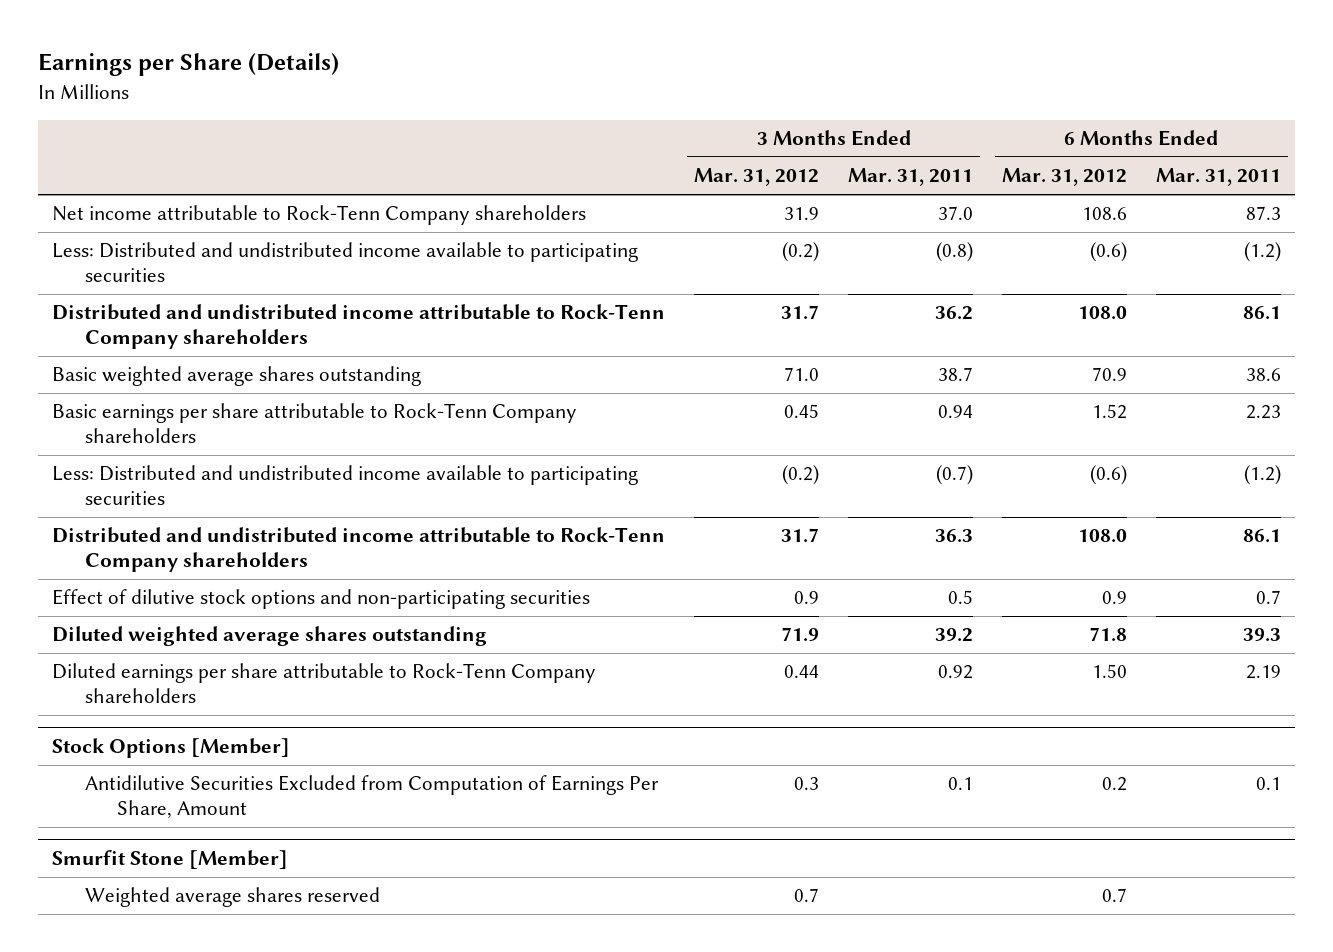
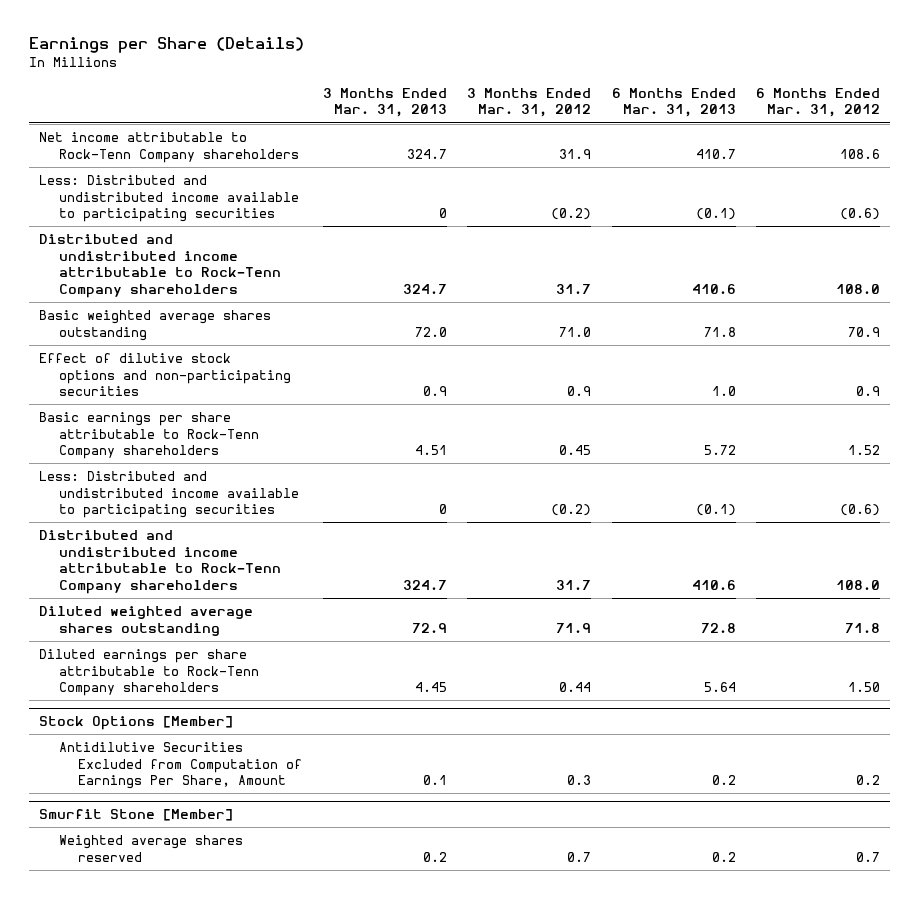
[847,168,973,187] Mar. 31, 2011 -> none
[1155,168,1281,187] Mar. 31, 2011 -> none
none -> [322,87,447,118] 3 Months Ended Mar. 31, 2013
none -> [611,87,736,118] 6 Months Ended Mar. 31, 2013
[52,589,591,610] Effect of dilutive stock options and non-participating securities -> [39,353,291,397] Effect of dilutive stock options and non-participating securities

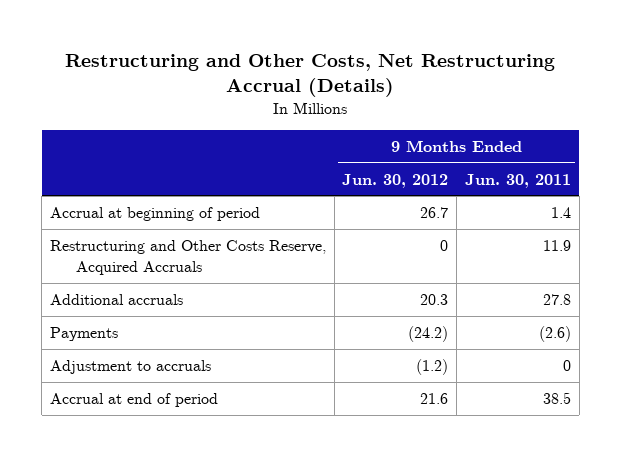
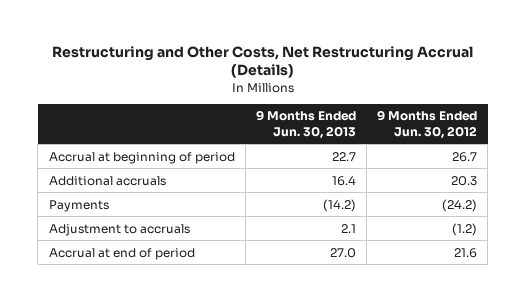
[464,173,571,188] Jun. 30, 2011 -> none
none -> [255,110,356,139] 9 Months Ended Jun. 30, 2013
[49,239,326,275] Restructuring and Other Costs Reserve, Acquired Accruals -> none

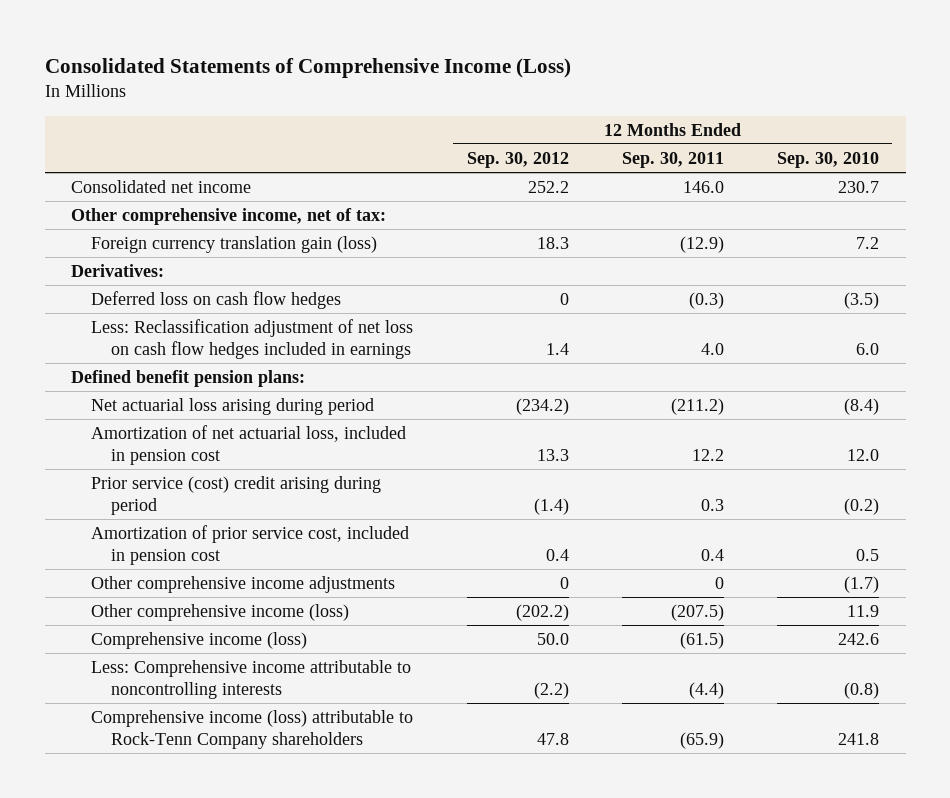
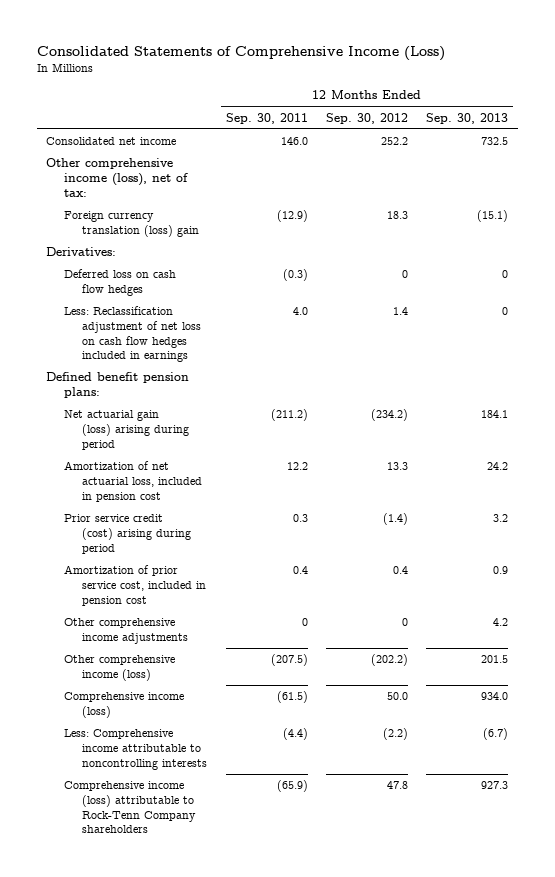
[776,151,879,168] Sep. 30, 2010 -> none
none -> [426,112,509,124] Sep. 30, 2013
[71,208,387,226] Other comprehensive income, net of tax: -> [46,158,189,197] Other comprehensive income (loss), net of tax:
[91,236,378,254] Foreign currency translation gain (loss) -> [64,211,200,237] Foreign currency translation (loss) gain
[91,398,375,416] Net actuarial loss arising during period -> [64,410,190,450] Net actuarial gain (loss) arising during period
[91,476,382,516] Prior service (cost) credit arising during period -> [64,514,192,554] Prior service credit (cost) arising during period

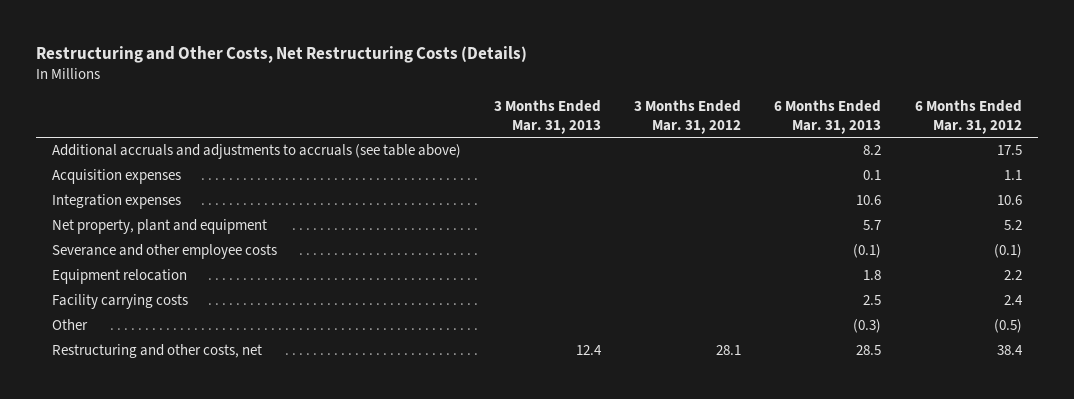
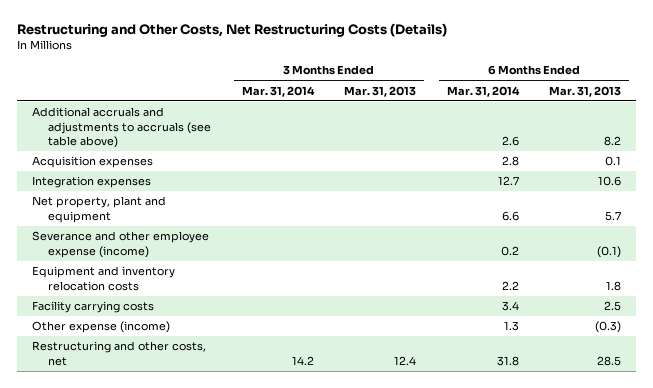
[634,100,742,134] 3 Months Ended Mar. 31, 2012 -> none
[914,100,1022,134] 6 Months Ended Mar. 31, 2012 -> none
none -> [241,85,315,97] Mar. 31, 2014
none -> [446,85,520,97] Mar. 31, 2014
[52,269,188,285] Equipment relocation -> none
[52,244,278,260] Severance and other employee costs -> [31,231,209,258] Severance and other employee expense (income)
none -> [31,266,175,291] Equipment and inventory relocation costs
[52,319,89,331] Other -> [31,321,170,334] Other expense (income)

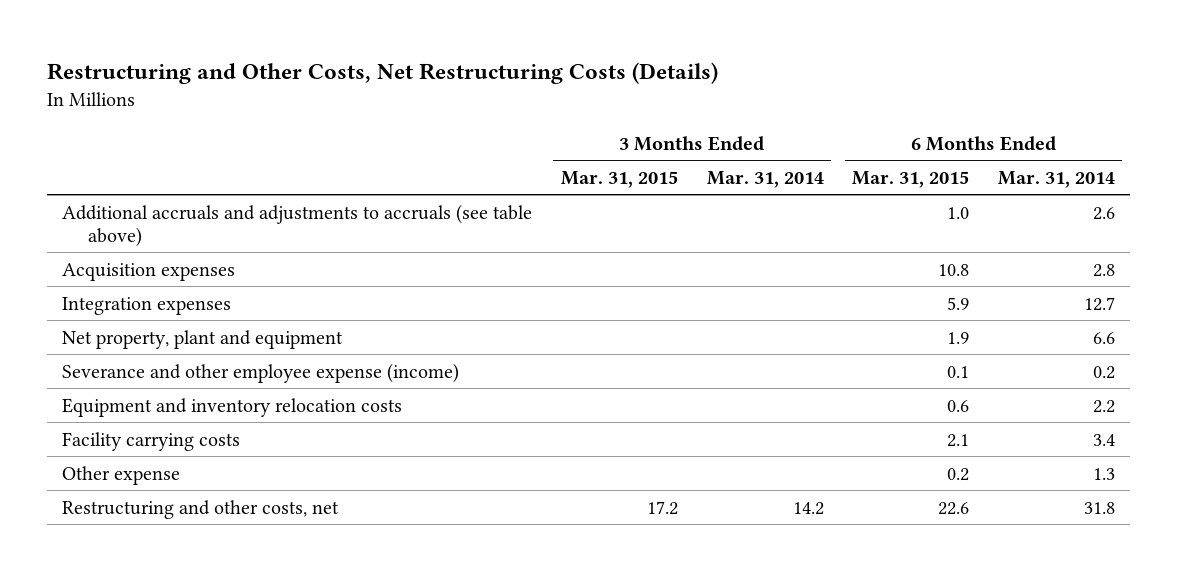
[344,85,417,97] Mar. 31, 2013 -> none
[549,85,622,97] Mar. 31, 2013 -> none
none -> [560,170,678,188] Mar. 31, 2015
none -> [852,170,970,188] Mar. 31, 2015
[31,321,170,334] Other expense (income) -> [61,465,180,485] Other expense

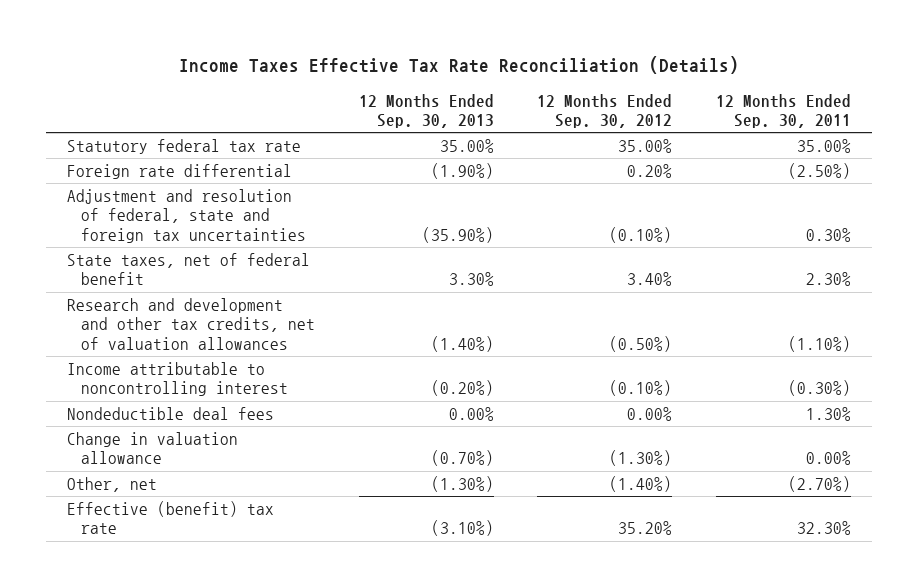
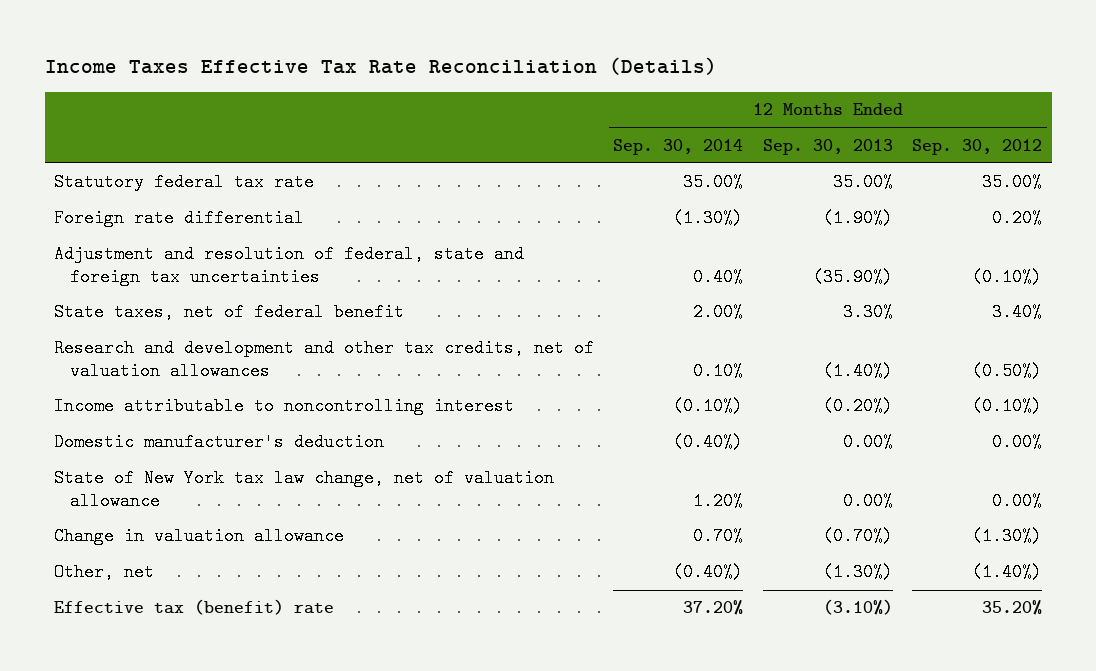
[715,93,851,129] 12 Months Ended Sep. 30, 2011 -> none
none -> [613,138,744,155] Sep. 30, 2014
[67,407,275,421] Nondeductible deal fees -> none
none -> [54,433,385,452] Domestic manufacturer's deduction
none -> [54,469,555,511] State of New York tax law change, net of valuation allowance
[67,501,275,535] Effective (benefit) tax rate -> [54,599,335,616] Effective tax (benefit) rate

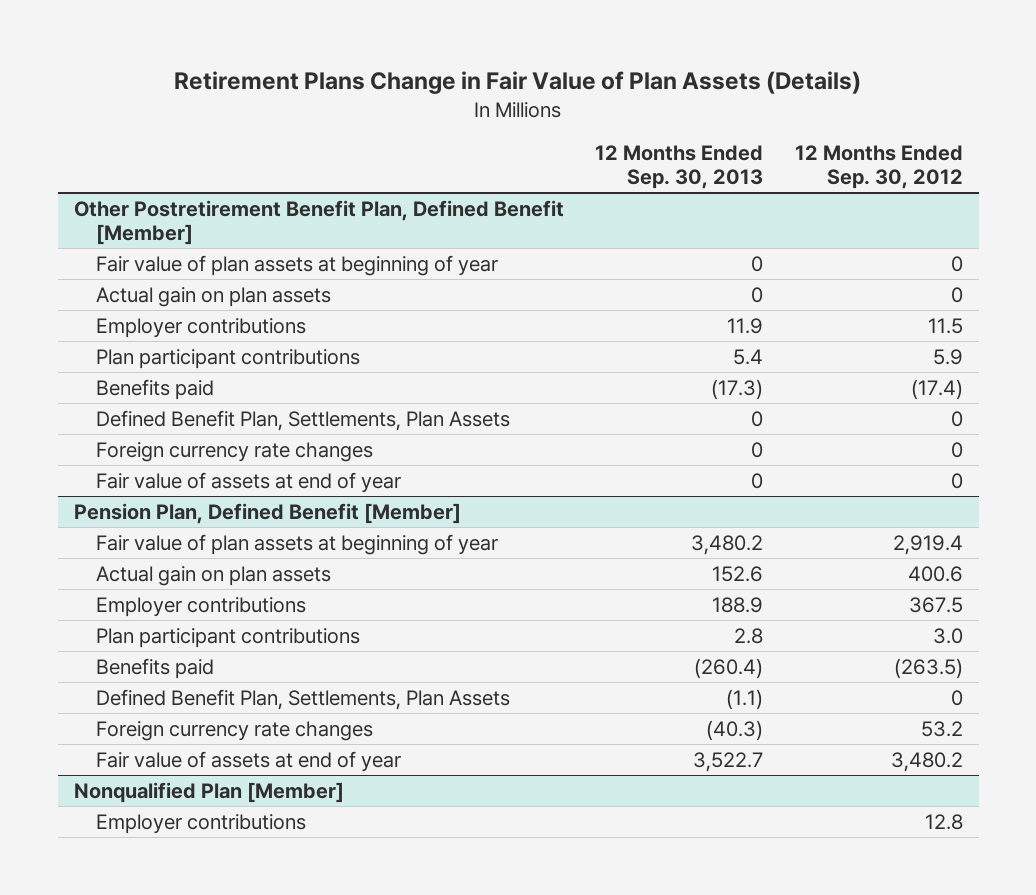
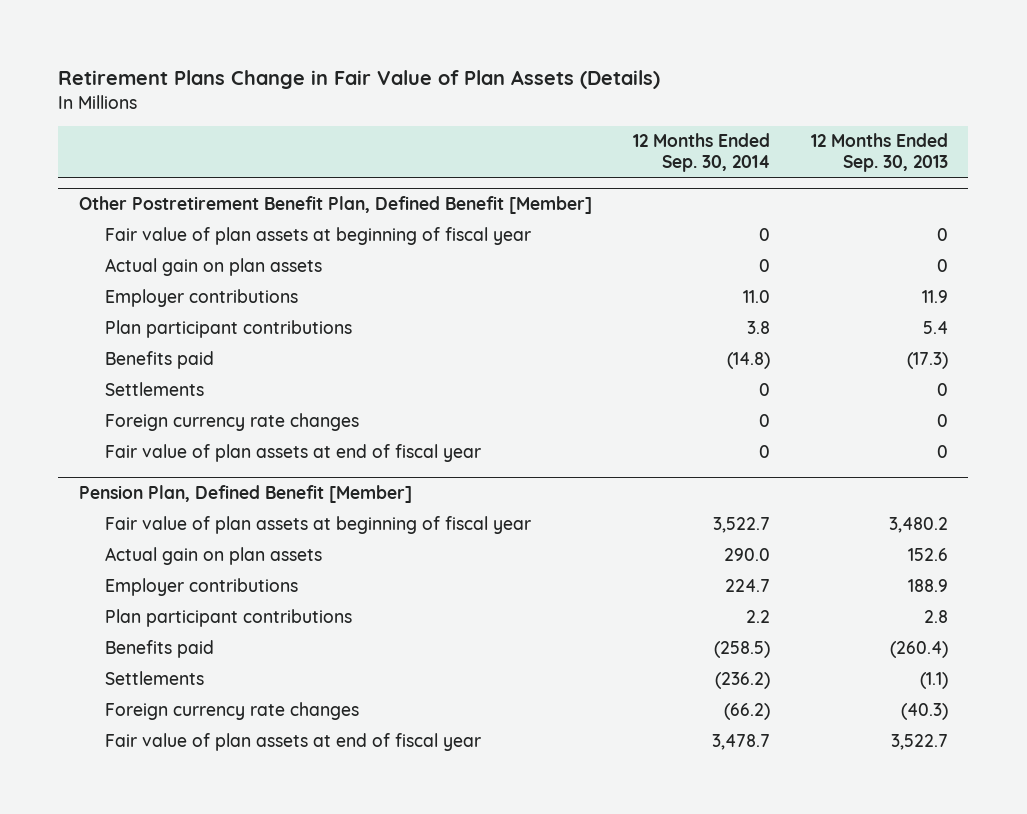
[794,144,963,190] 12 Months Ended Sep. 30, 2012 -> none
none -> [632,133,770,172] 12 Months Ended Sep. 30, 2014
[96,254,499,276] Fair value of plan assets at beginning of year -> [104,226,531,245] Fair value of plan assets at beginning of fiscal year
[96,409,511,431] Defined Benefit Plan, Settlements, Plan Assets -> [104,381,204,396] Settlements
[96,471,402,493] Fair value of assets at end of year -> [104,443,481,462] Fair value of plan assets at end of fiscal year
[96,533,499,555] Fair value of plan assets at beginning of year -> [104,515,531,534] Fair value of plan assets at beginning of fiscal year
[96,688,511,710] Defined Benefit Plan, Settlements, Plan Assets -> [104,670,204,685] Settlements
[73,781,344,803] Nonqualified Plan [Member] -> none
[96,813,307,834] Employer contributions -> none
[96,750,402,772] Fair value of assets at end of year -> [104,732,481,751] Fair value of plan assets at end of fiscal year

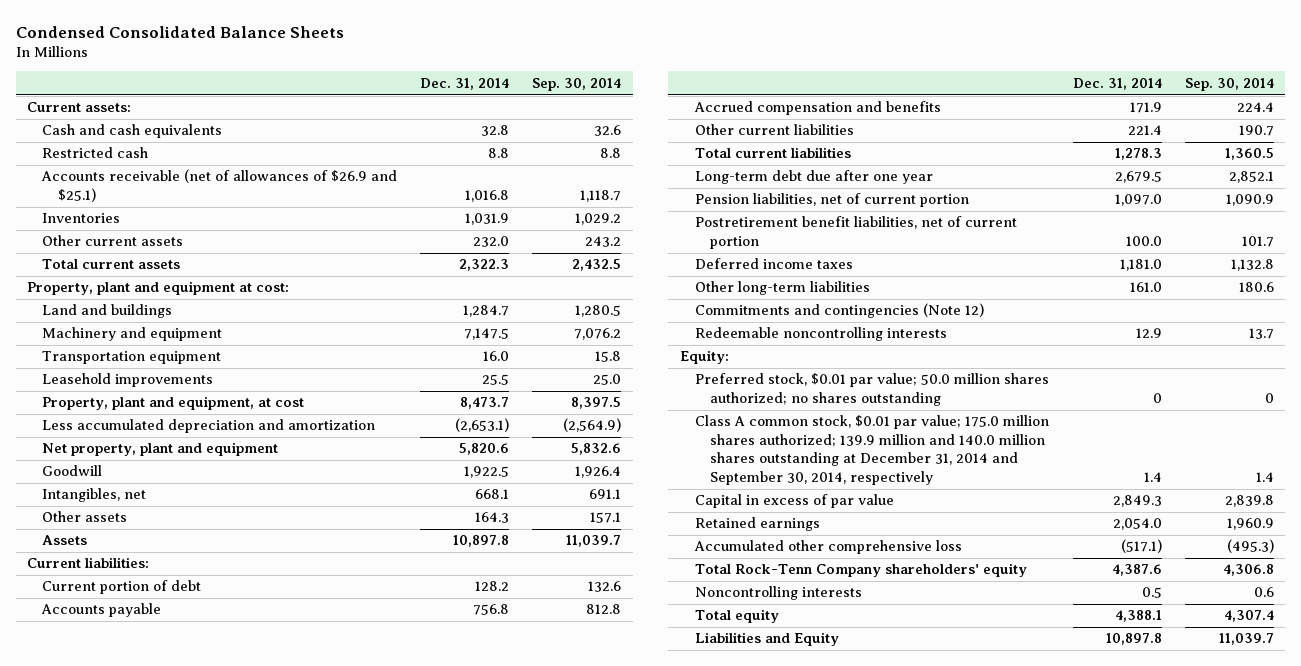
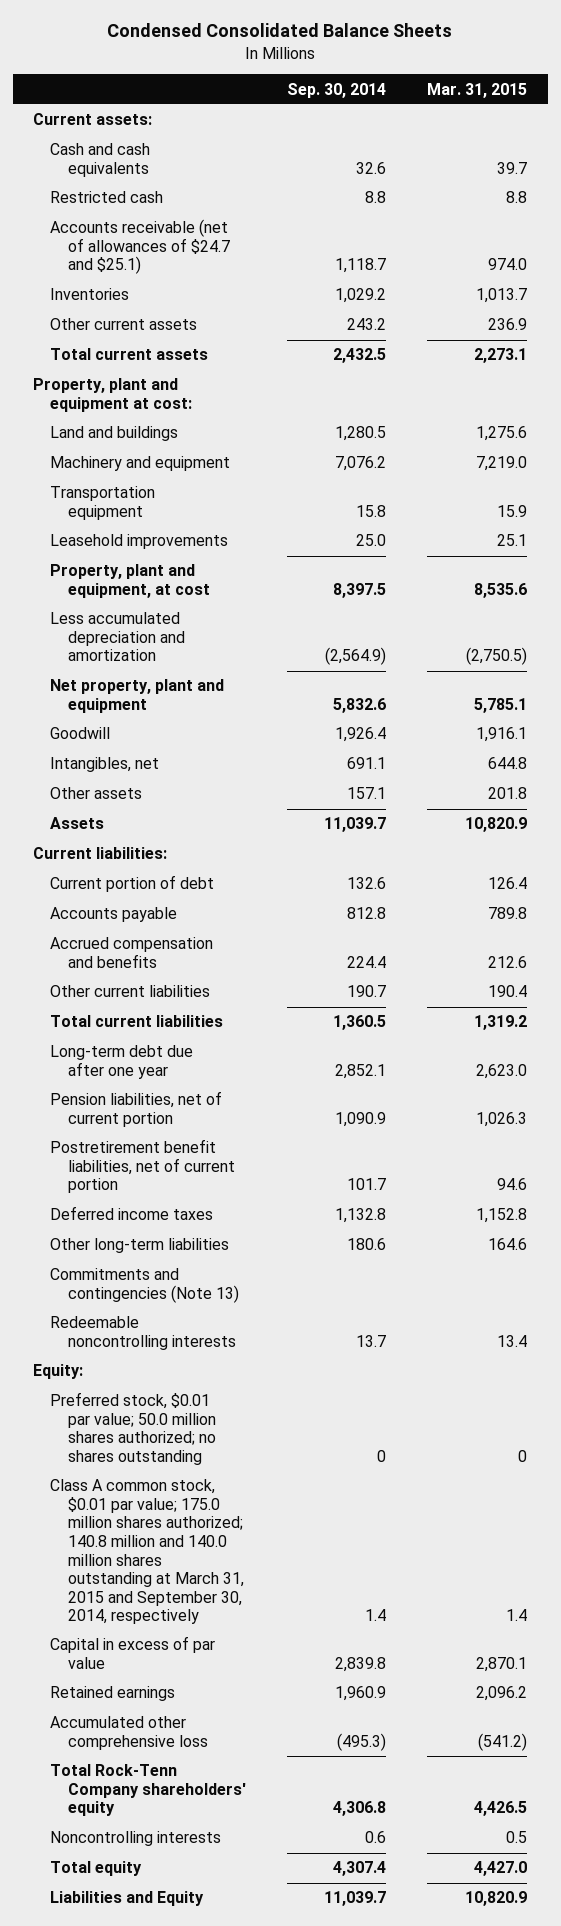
[420,77,510,90] Dec. 31, 2014 -> none
none -> [427,82,528,98] Mar. 31, 2015
[41,169,398,202] Accounts receivable (net of allowances of $26.9 and $25.1) -> [50,219,230,275] Accounts receivable (net of allowances of $24.7 and $25.1)
[694,303,984,319] Commitments and contingencies (Note 12) -> [50,1268,239,1303] Commitments and contingencies (Note 13)
[694,415,1049,485] Class A common stock, $0.01 par value; 175.0 million shares authorized; 139.9 million and 140.0 million shares outstanding at December 31, 2014 and September 30, 2014, respectively -> [50,1479,244,1625] Class A common stock, $0.01 par value; 175.0 million shares authorized; 140.8 million and 140.0 million shares outstanding at March 31, 2015 and September 30, 2014, respectively

